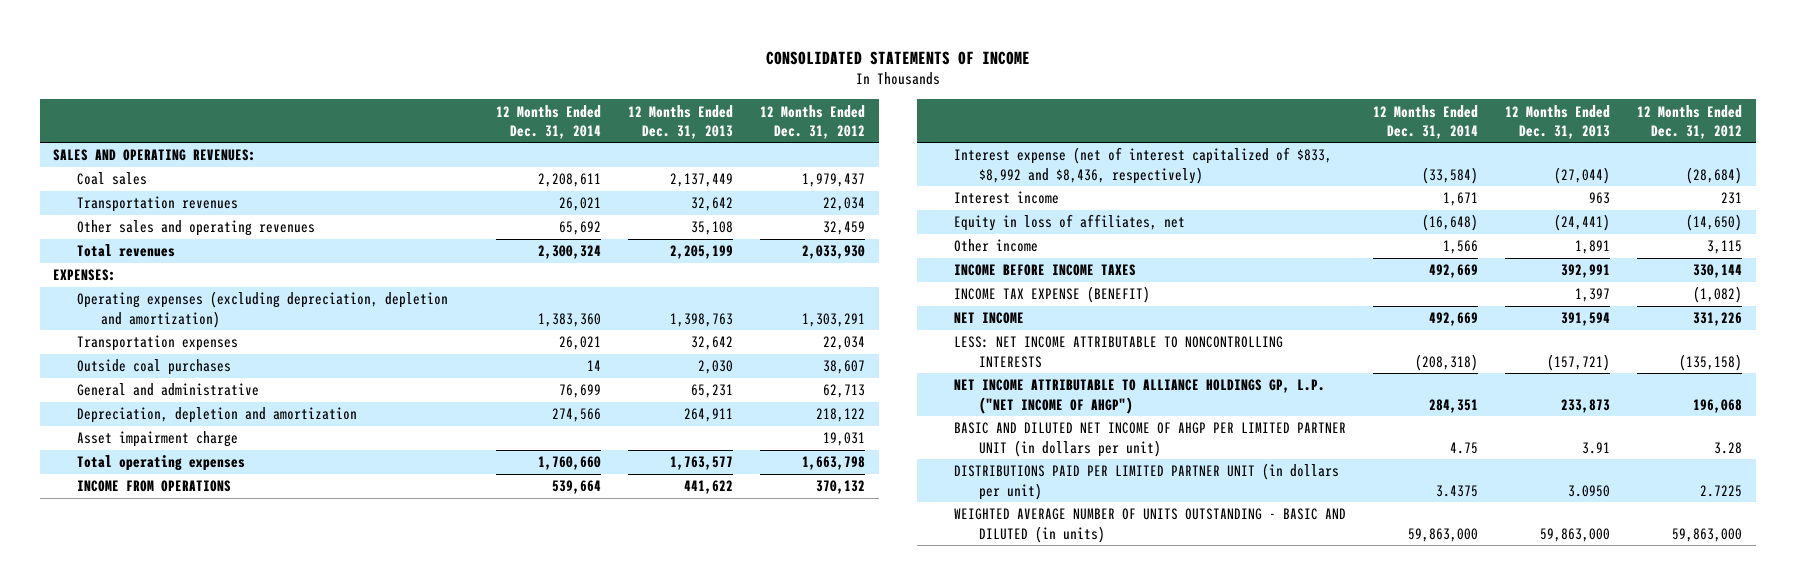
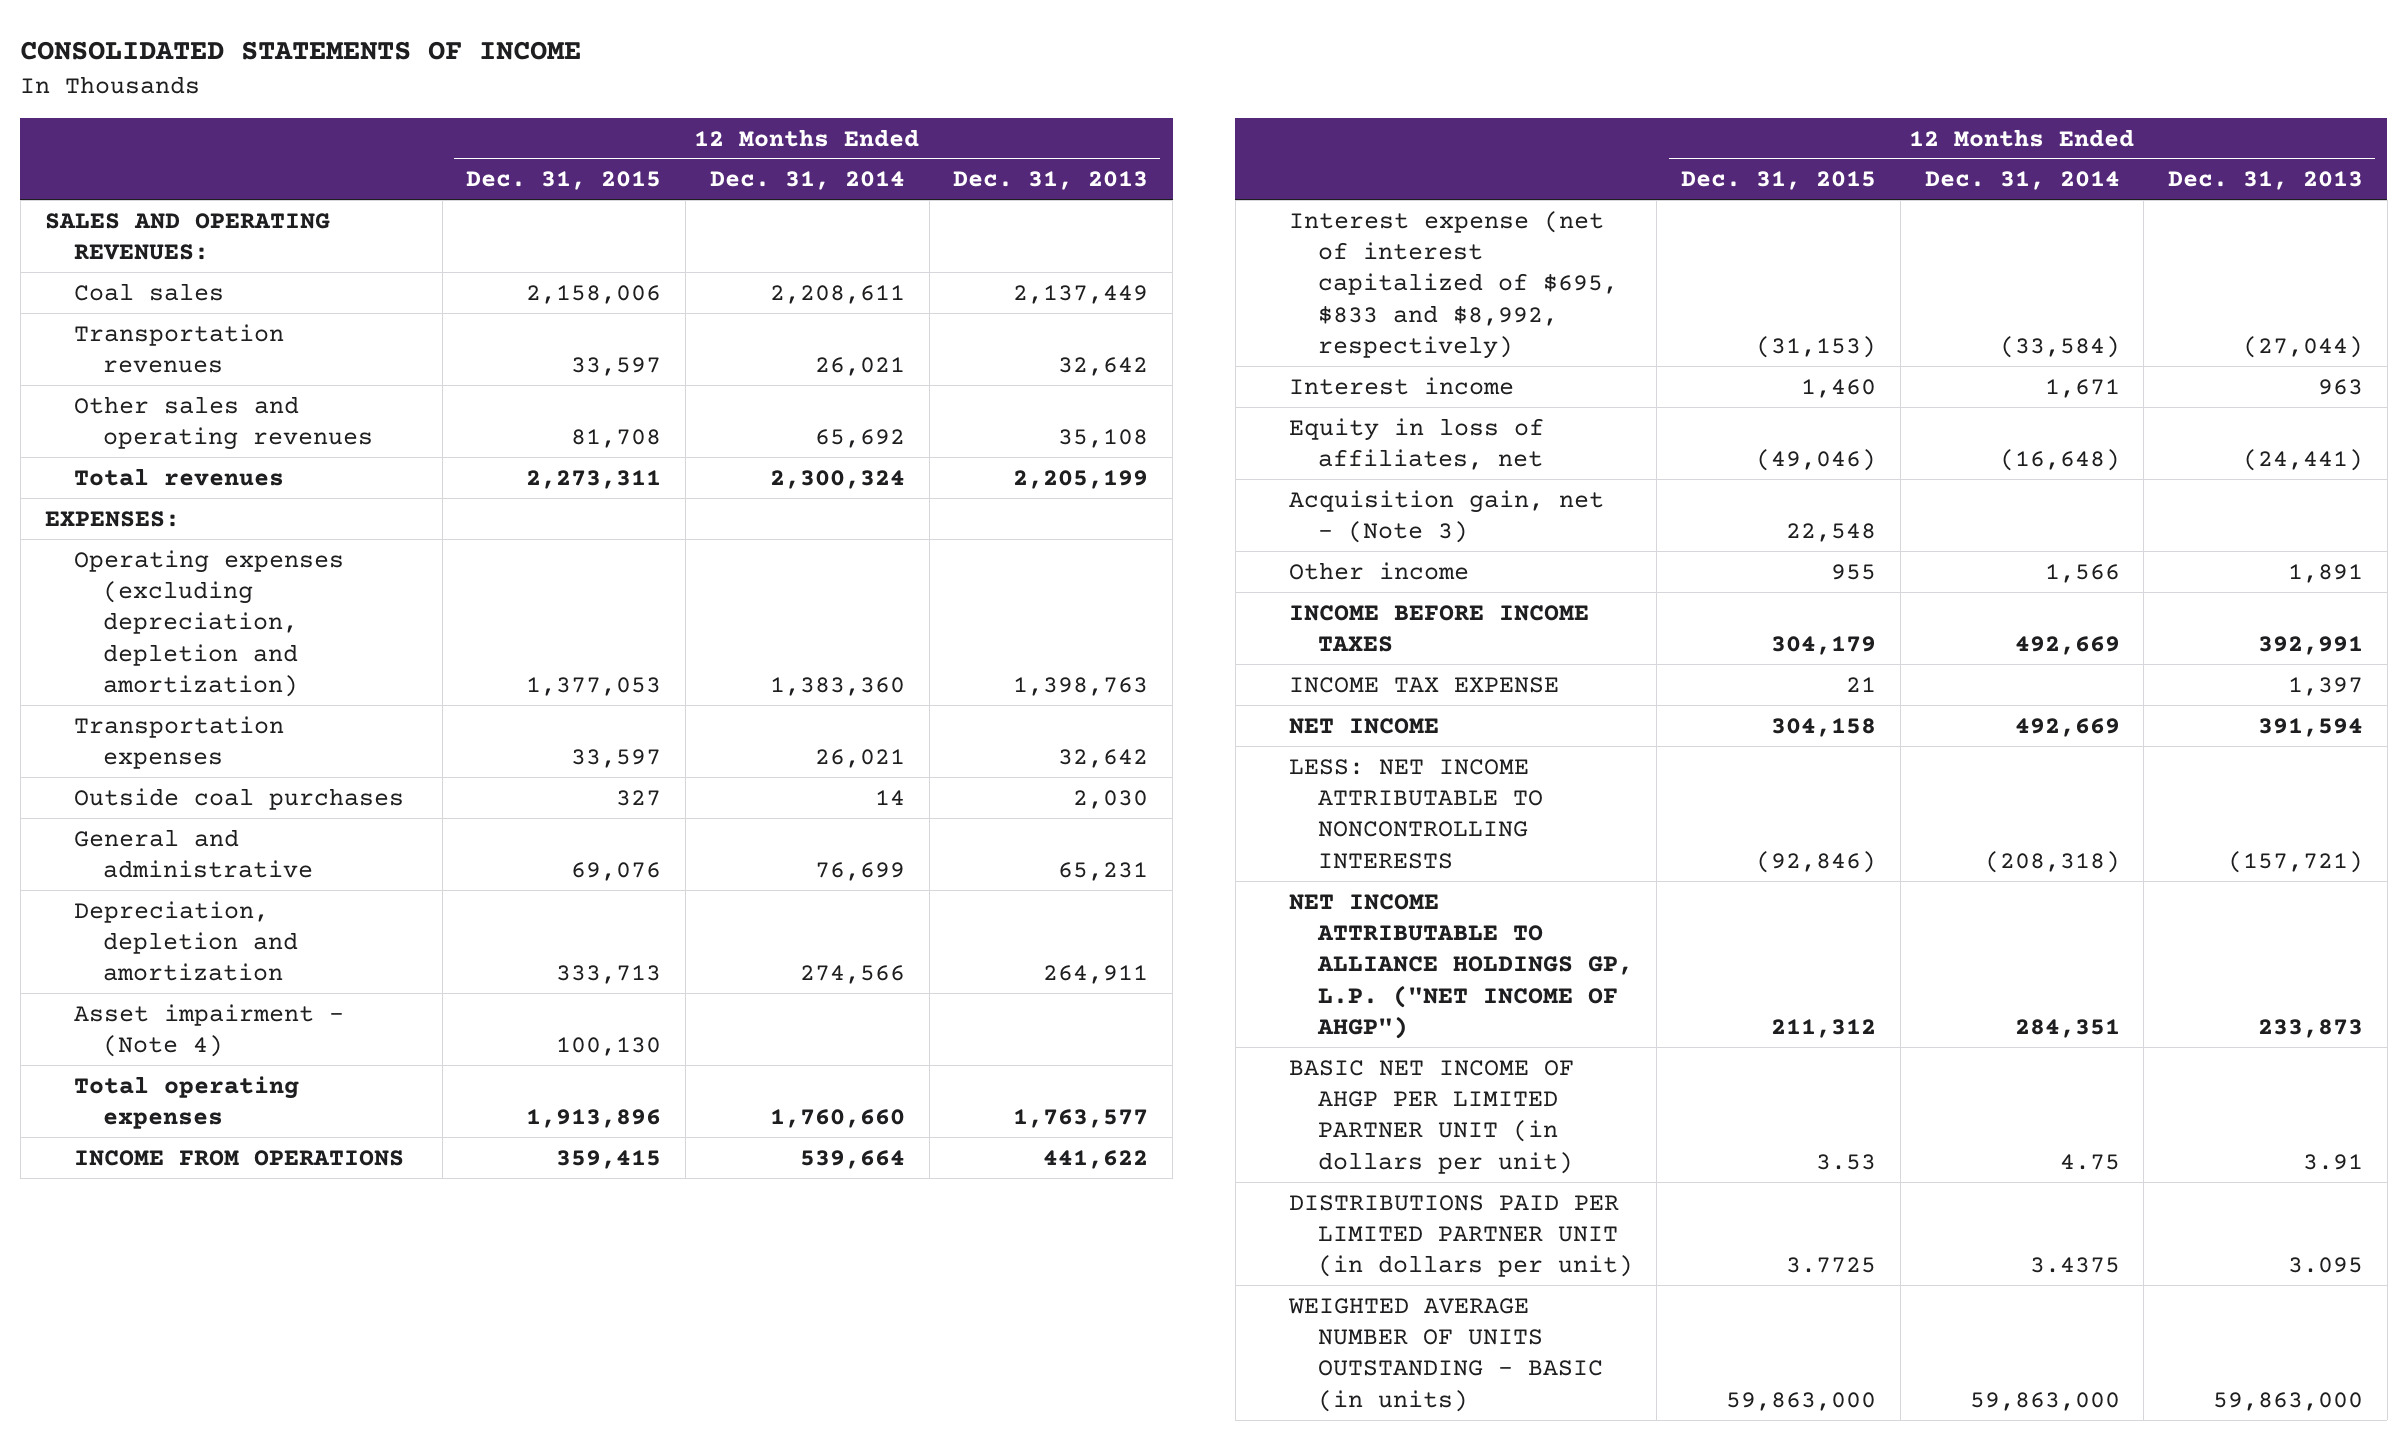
[760,104,866,139] 12 Months Ended Dec. 31, 2012 -> none
none -> [466,171,662,191] Dec. 31, 2015
[77,431,239,448] Asset impairment charge -> [73,1003,344,1057] Asset impairment - (Note 4)
[954,147,1333,184] Interest expense (net of interest capitalized of $833, $8,992 and $8,436, respectively) -> [1288,210,1618,360] Interest expense (net of interest capitalized of $695, $833 and $8,992, respectively)
none -> [1288,489,1604,543] Acquisition gain, net - (Note 3)
[954,286,1151,304] INCOME TAX EXPENSE (BENEFIT) -> [1288,676,1559,693] INCOME TAX EXPENSE
[954,422,1347,457] BASIC AND DILUTED NET INCOME OF AHGP PER LIMITED PARTNER UNIT (in dollars per unit) -> [1288,1059,1574,1174] BASIC NET INCOME OF AHGP PER LIMITED PARTNER UNIT (in dollars per unit)
[1568,484,1611,497] 3.0950 -> [2288,1257,2364,1274] 3.095
[954,508,1347,543] WEIGHTED AVERAGE NUMBER OF UNITS OUTSTANDING - BASIC AND DILUTED (in units) -> [1287,1297,1603,1412] WEIGHTED AVERAGE NUMBER OF UNITS OUTSTANDING - BASIC (in units)

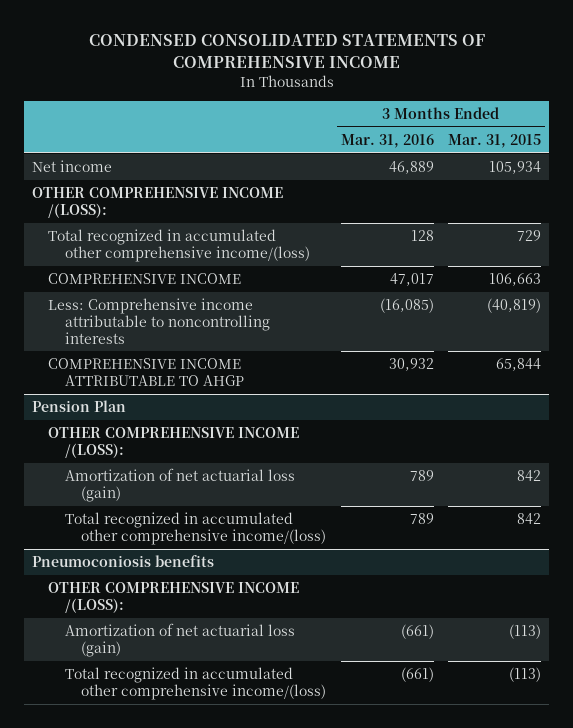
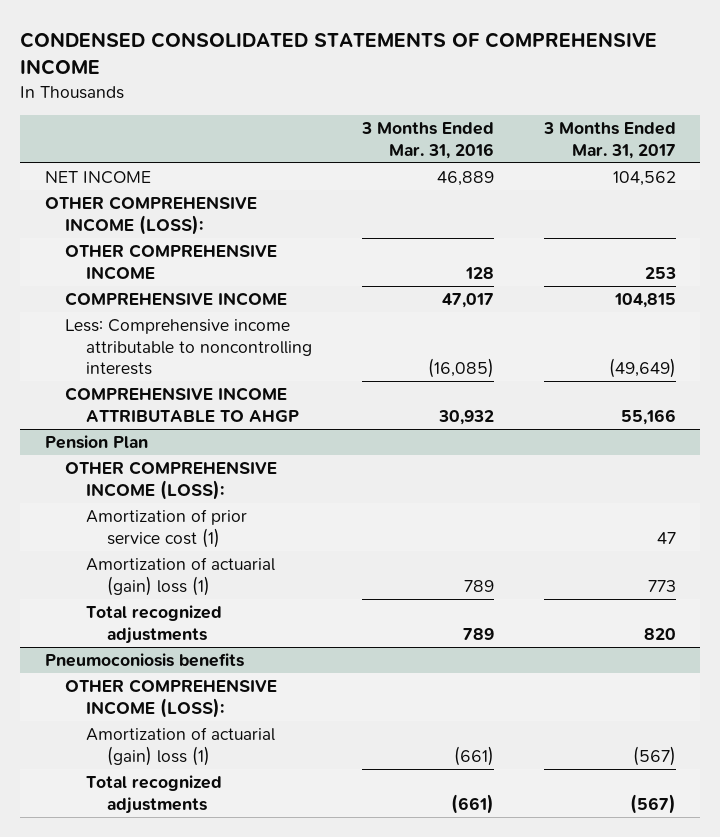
[448,133,542,148] Mar. 31, 2015 -> none
none -> [542,122,676,159] 3 Months Ended Mar. 31, 2017
[31,160,112,173] Net income -> [44,170,151,184] NET INCOME
[31,187,283,218] OTHER COMPREHENSIVE INCOME /(LOSS): -> [44,195,257,235] OTHER COMPREHENSIVE INCOME (LOSS):
[48,229,310,262] Total recognized in accumulated other comprehensive income/(loss) -> [65,243,278,280] OTHER COMPREHENSIVE INCOME
[48,427,300,458] OTHER COMPREHENSIVE INCOME /(LOSS): -> [65,460,278,500] OTHER COMPREHENSIVE INCOME (LOSS):
none -> [86,508,248,548] Amortization of prior service cost (1)
[64,468,295,502] Amortization of net actuarial loss (gain) -> [86,556,276,596] Amortization of actuarial (gain) loss (1)
[64,512,327,545] Total recognized in accumulated other comprehensive income/(loss) -> [86,604,223,644] Total recognized adjustments
[48,582,300,613] OTHER COMPREHENSIVE INCOME /(LOSS): -> [65,678,278,718] OTHER COMPREHENSIVE INCOME (LOSS):
[64,623,295,657] Amortization of net actuarial loss (gain) -> [86,726,276,766] Amortization of actuarial (gain) loss (1)
[64,667,327,700] Total recognized in accumulated other comprehensive income/(loss) -> [86,774,223,814] Total recognized adjustments

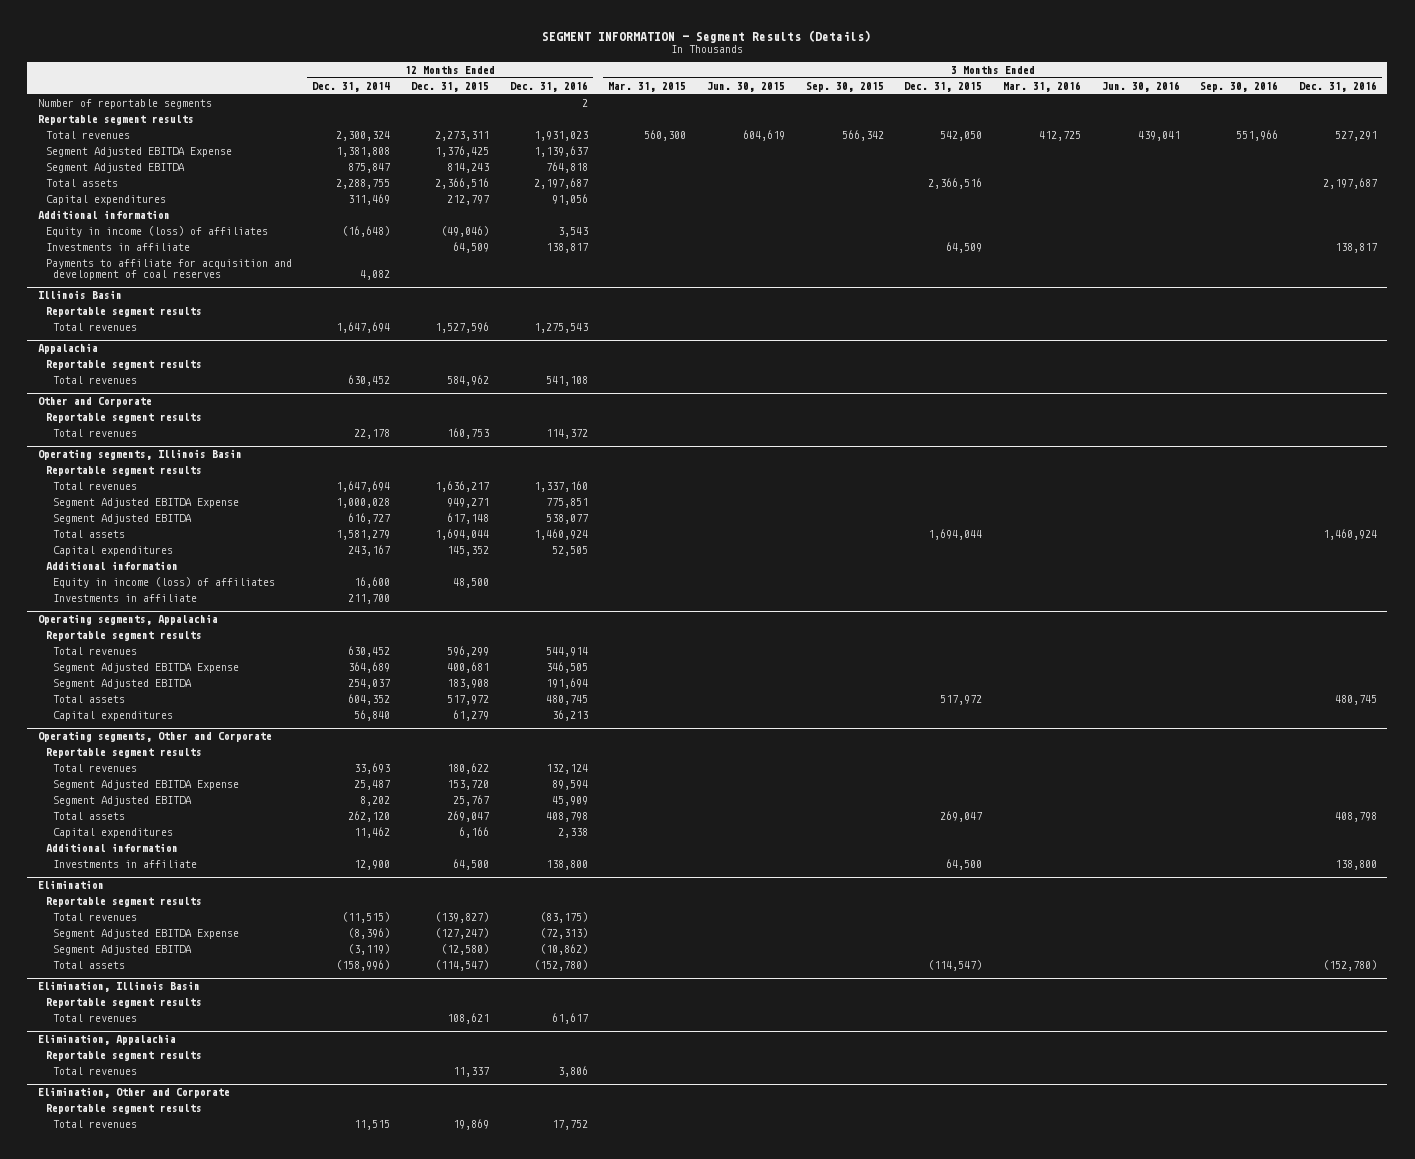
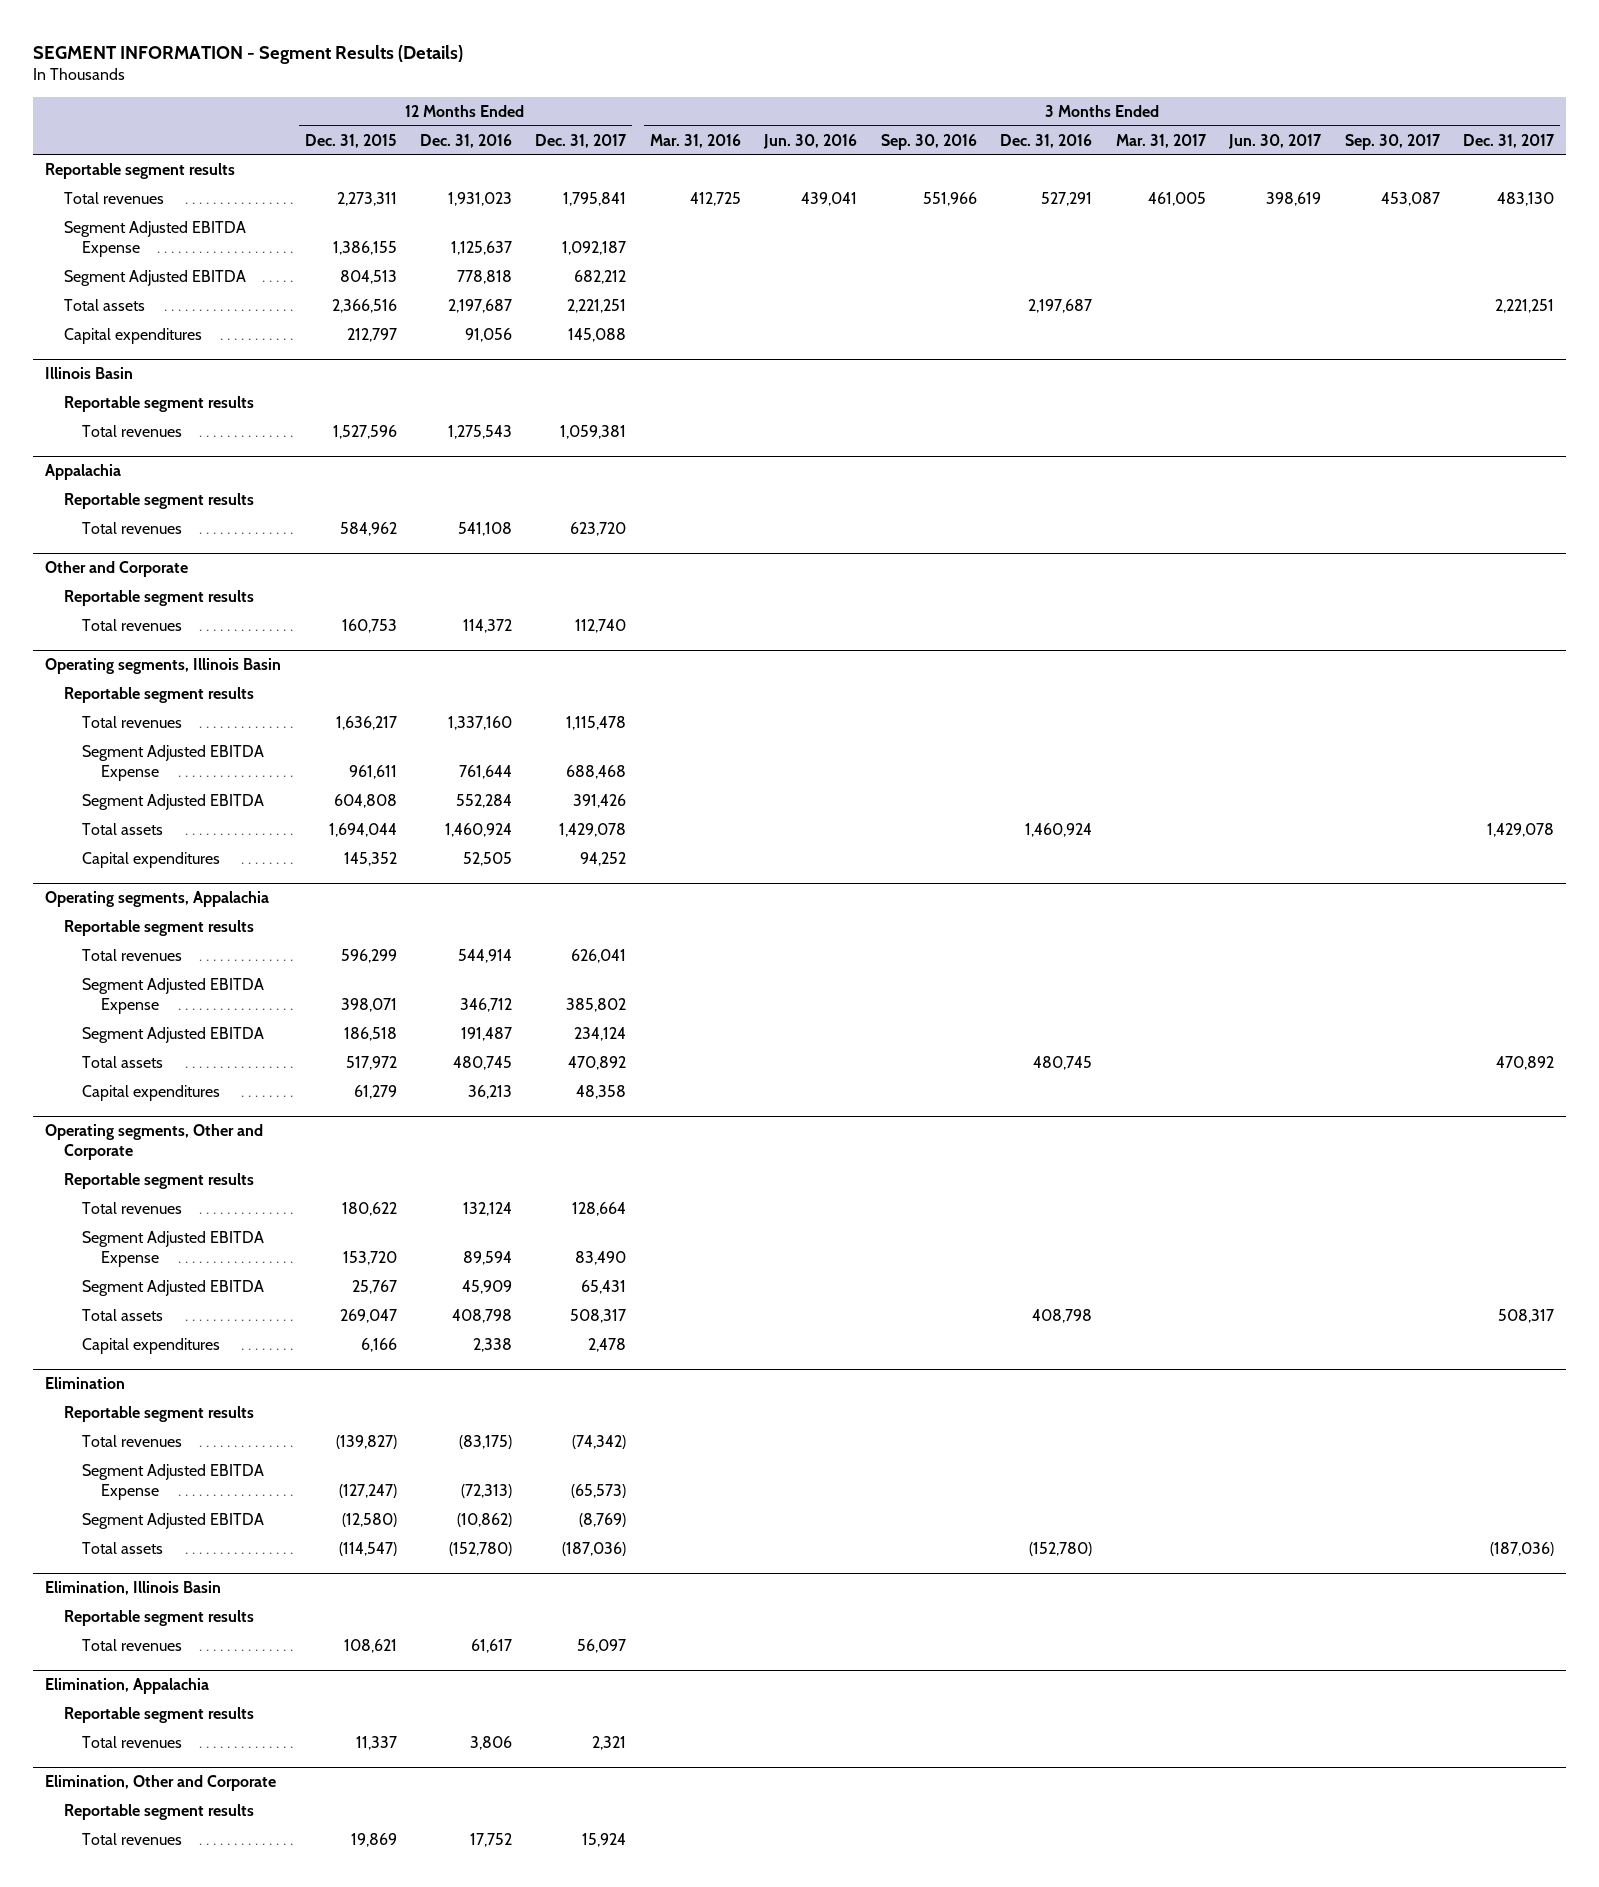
[312,81,391,92] Dec. 31, 2014 -> none
[608,81,687,92] Mar. 31, 2015 -> none
[706,81,785,92] Jun. 30, 2015 -> none
[805,81,884,92] Sep. 30, 2015 -> none
[904,81,983,92] Dec. 31, 2015 -> none
none -> [535,133,628,148] Dec. 31, 2017
none -> [1115,133,1207,148] Mar. 31, 2017
none -> [1228,133,1323,149] Jun. 30, 2017
none -> [1344,133,1441,150] Sep. 30, 2017
none -> [1463,133,1556,148] Dec. 31, 2017
[37,99,212,110] Number of reportable segments -> none
[434,146,489,158] 1,376,425 -> [332,241,397,256] 1,386,155
[533,146,588,158] 1,139,637 -> [450,241,512,256] 1,125,637
[446,163,489,174] 814,243 -> [339,270,397,285] 804,513
[545,162,588,174] 764,818 -> [456,270,512,285] 778,818
[37,210,170,220] Additional information -> none
[45,226,268,238] Equity in income (loss) of affiliates -> none
[45,243,190,252] Investments in affiliate -> none
[45,259,292,280] Payments to affiliate for acquisition and development of coal reserves -> none
[446,498,489,509] 949,271 -> [348,765,397,780] 961,611
[545,498,588,509] 775,851 -> [458,765,512,780] 761,644
[446,513,489,525] 617,148 -> [333,794,397,809] 604,808
[545,514,588,525] 538,077 -> [455,794,512,809] 552,284
[45,561,178,571] Additional information -> none
[53,577,276,589] Equity in income (loss) of affiliates -> none
[53,594,198,603] Investments in affiliate -> none
[446,662,489,674] 400,681 -> [340,998,397,1013] 398,071
[545,662,588,674] 346,505 -> [459,998,512,1013] 346,712
[446,679,489,690] 183,908 -> [343,1027,397,1042] 186,518
[545,678,588,690] 191,694 -> [460,1027,512,1042] 191,487
[45,843,178,853] Additional information -> none
[53,860,198,869] Investments in affiliate -> none

